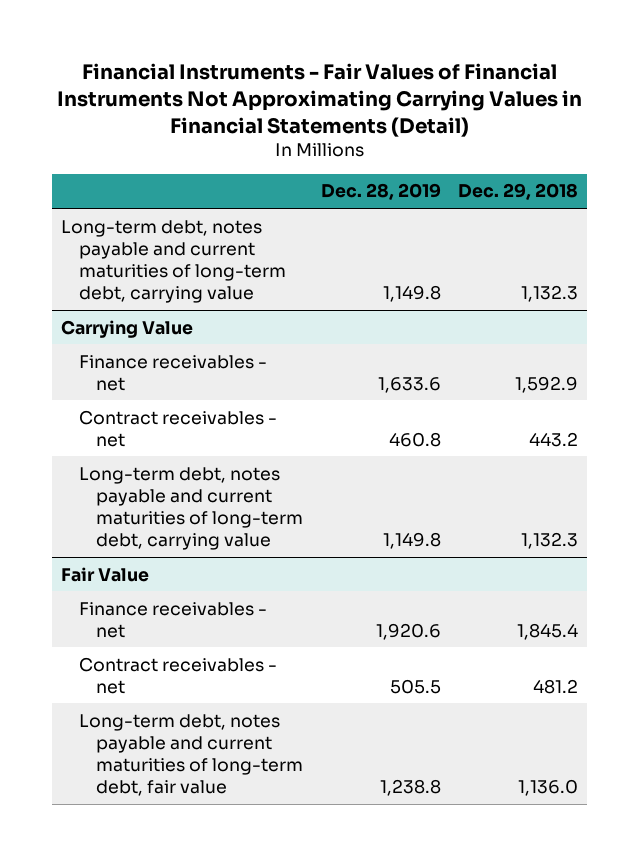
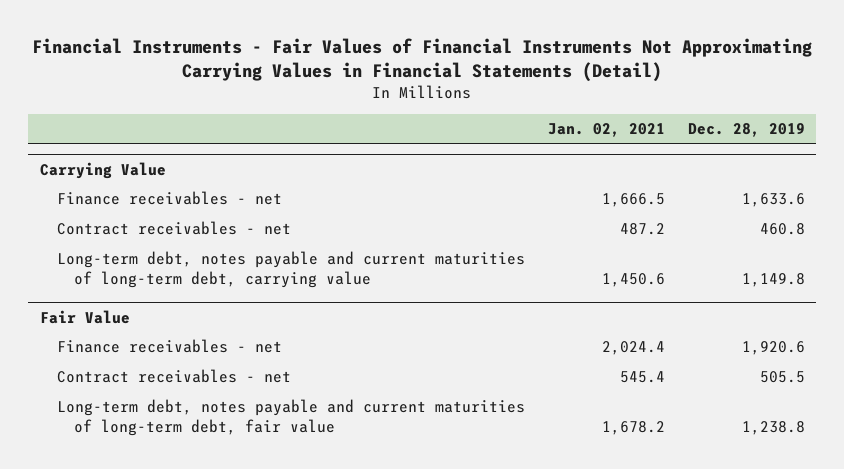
[458,183,579,201] Dec. 29, 2018 -> none
none -> [547,123,665,138] Jan. 02, 2021
[60,219,286,303] Long-term debt, notes payable and current maturities of long-term debt, carrying value -> none

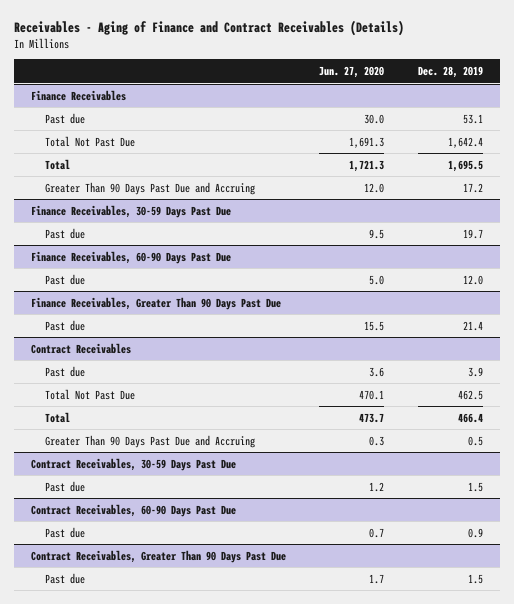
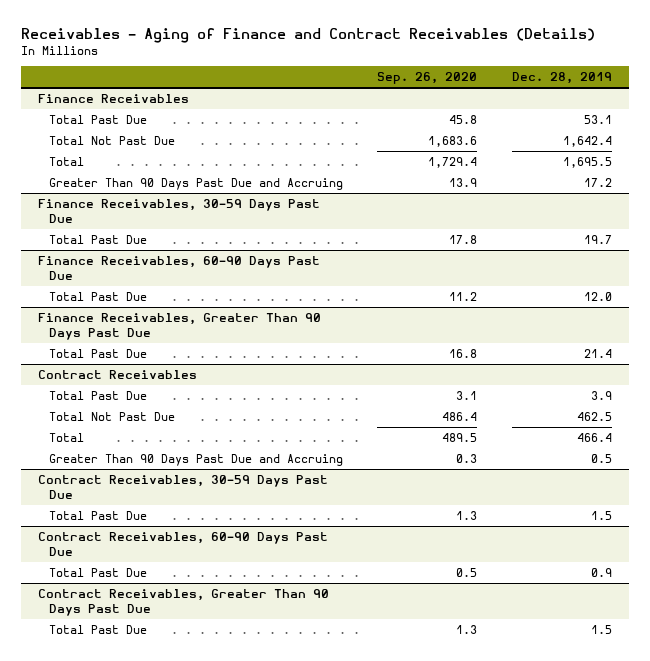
[319,66,385,79] Jun. 27, 2020 -> none
none -> [377,72,478,85] Sep. 26, 2020
[45,112,86,124] Past due -> [48,114,147,124] Total Past Due
[45,227,86,239] Past due -> [48,234,147,244] Total Past Due
[45,273,86,285] Past due -> [48,291,147,301] Total Past Due
[45,319,86,331] Past due -> [48,348,147,358] Total Past Due
[45,365,86,377] Past due -> [48,390,147,400] Total Past Due
[45,480,86,492] Past due -> [48,510,147,520] Total Past Due
[45,526,86,538] Past due -> [48,567,147,577] Total Past Due
[45,572,86,584] Past due -> [48,624,147,634] Total Past Due

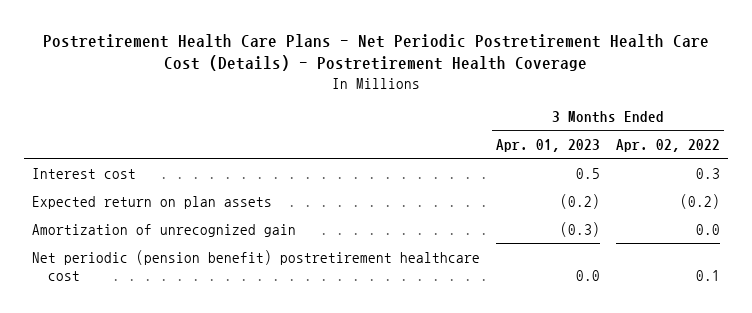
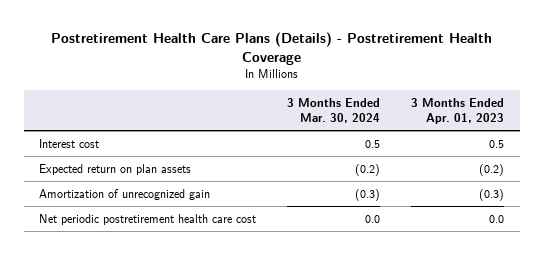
[43,34,710,72] Postretirement Health Care Plans - Net Periodic Postretirement Health Care Cost (Details) - Postretirement Health Coverage -> [50,31,492,65] Postretirement Health Care Plans (Details) - Postretirement Health Coverage
[616,138,721,152] Apr. 02, 2022 -> none
none -> [287,97,381,123] 3 Months Ended Mar. 30, 2024
[31,249,480,281] Net periodic (pension benefit) postretirement healthcare cost -> [39,213,257,225] Net periodic postretirement health care cost

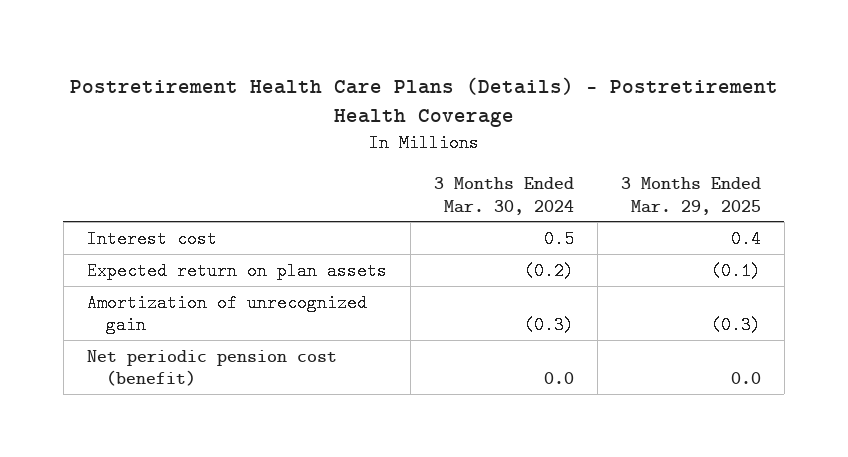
[411,97,505,124] 3 Months Ended Apr. 01, 2023 -> none
none -> [620,176,761,215] 3 Months Ended Mar. 29, 2025
[39,213,257,225] Net periodic postretirement health care cost -> [86,349,337,387] Net periodic pension cost (benefit)

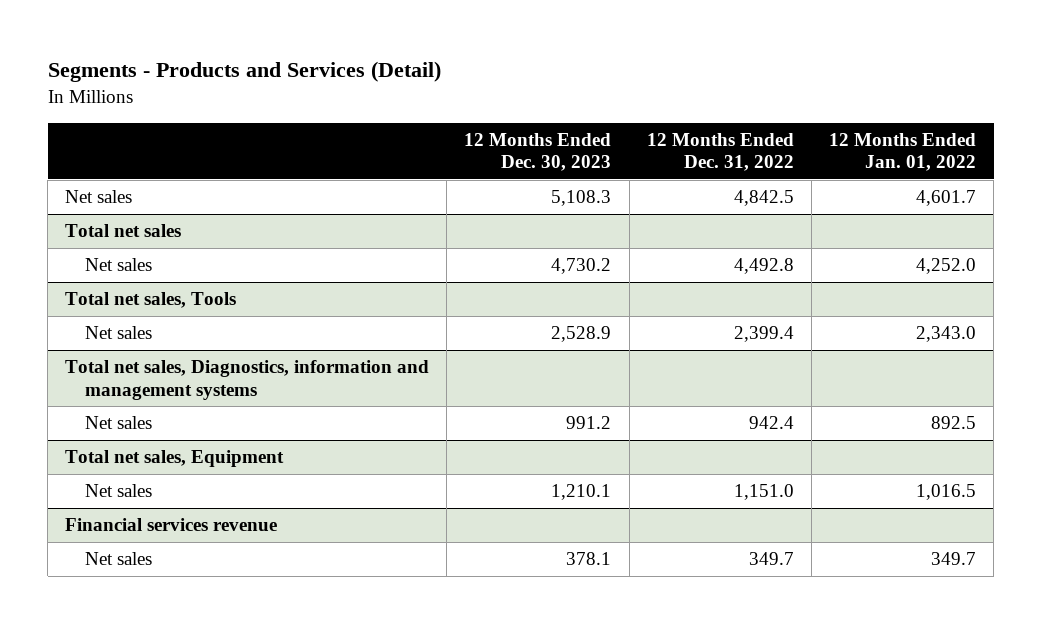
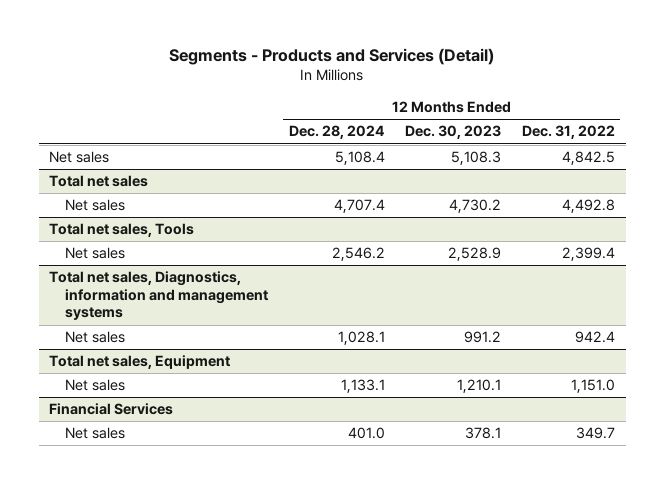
[829,132,977,172] 12 Months Ended Jan. 01, 2022 -> none
none -> [288,125,385,140] Dec. 28, 2024
[65,518,278,532] Financial services revenue -> [49,403,174,416] Financial Services

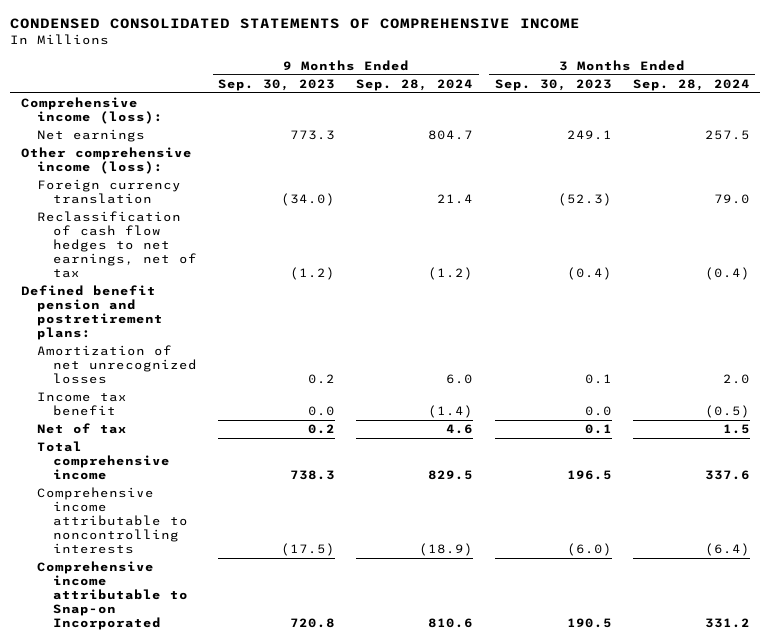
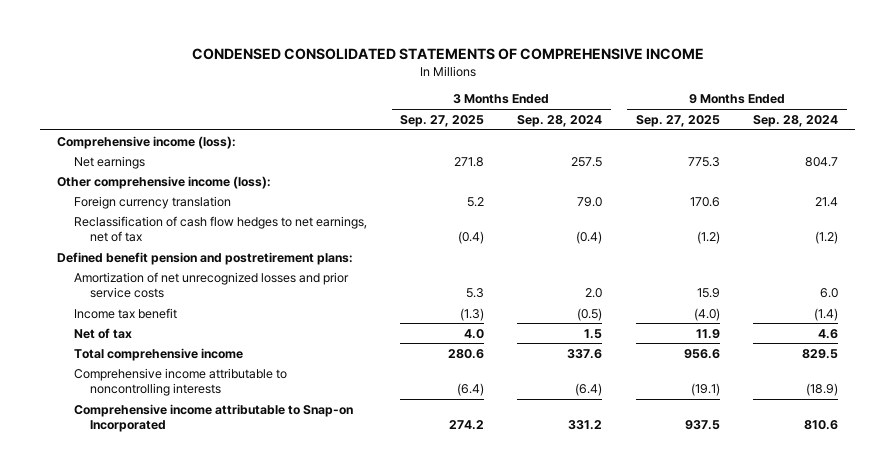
[218,78,336,91] Sep. 30, 2023 -> none
[494,78,612,91] Sep. 30, 2023 -> none
none -> [400,114,485,127] Sep. 27, 2025
none -> [635,114,720,127] Sep. 27, 2025
[36,345,197,385] Amortization of net unrecognized losses -> [73,271,349,298] Amortization of net unrecognized losses and prior service costs

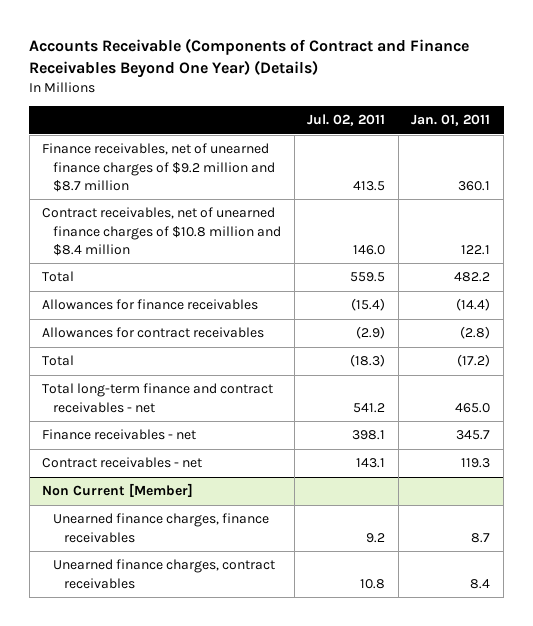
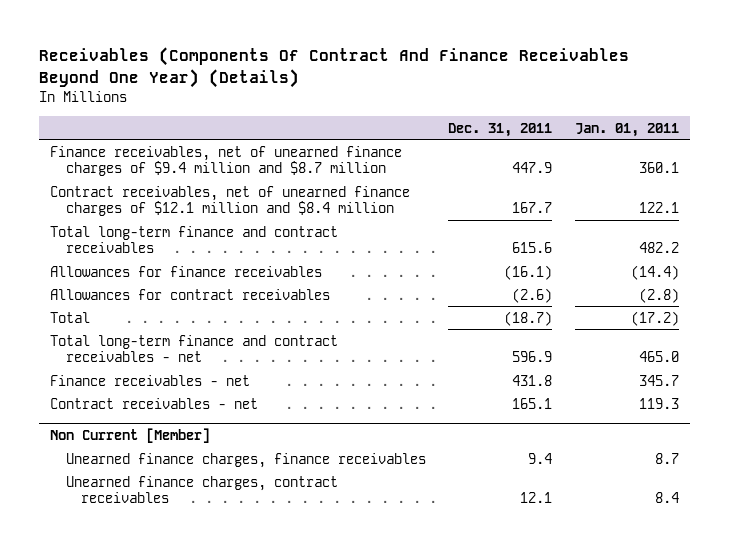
[29,38,470,78] Accounts Receivable (Components of Contract and Finance Receivables Beyond One Year) (Details) -> [39,46,630,88] Receivables (Components Of Contract And Finance Receivables Beyond One Year) (Details)
[307,114,386,127] Jul. 02, 2011 -> none
none -> [448,122,553,137] Dec. 31, 2011
[42,143,276,192] Finance receivables, net of unearned finance charges of $9.2 million and $8.7 million -> [50,145,403,177] Finance receivables, net of unearned finance charges of $9.4 million and $8.7 million
[42,207,282,256] Contract receivables, net of unearned finance charges of $10.8 million and $8.4 million -> [50,185,411,217] Contract receivables, net of unearned finance charges of $12.1 million and $8.4 million
[42,271,75,283] Total -> [50,225,339,254] Total long-term finance and contract receivables

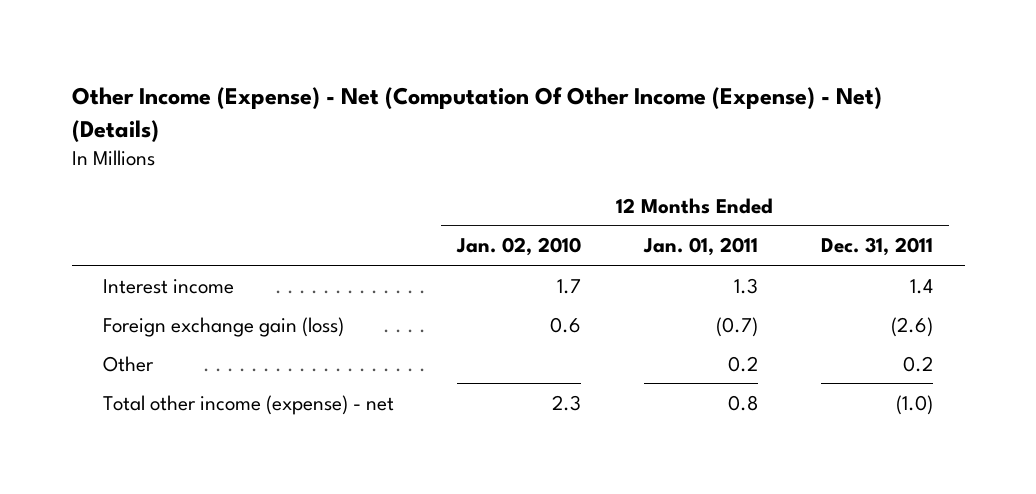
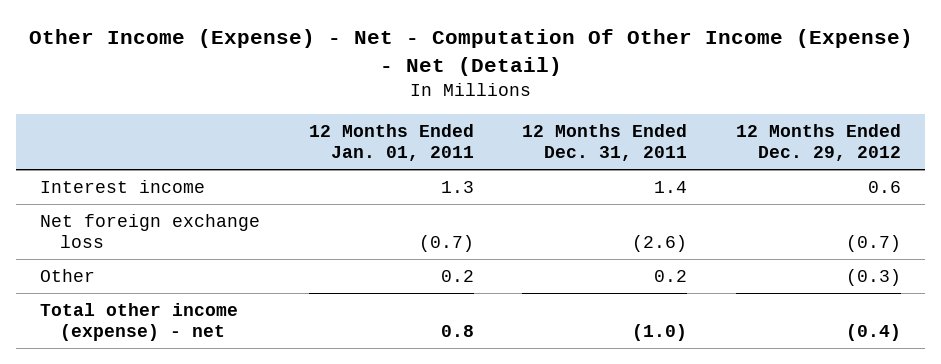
[71,87,882,143] Other Income (Expense) - Net (Computation Of Other Income (Expense) - Net) (Details) -> [28,28,913,76] Other Income (Expense) - Net - Computation Of Other Income (Expense) - Net (Detail)
[456,237,582,257] Jan. 02, 2010 -> none
none -> [736,124,902,162] 12 Months Ended Dec. 29, 2012
[103,316,345,337] Foreign exchange gain (loss) -> [40,213,261,248] Net foreign exchange loss

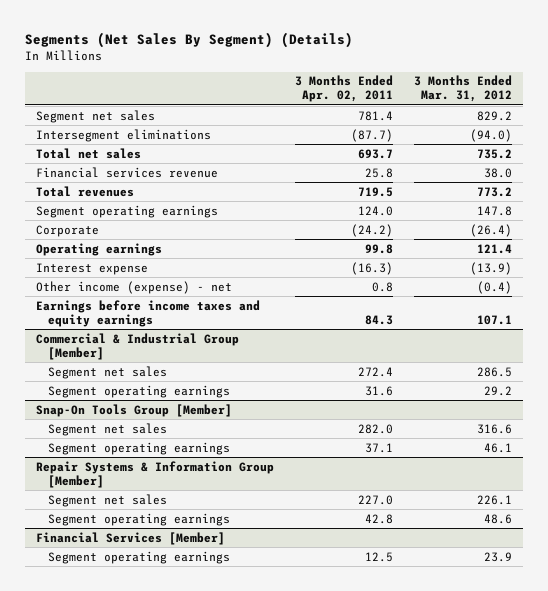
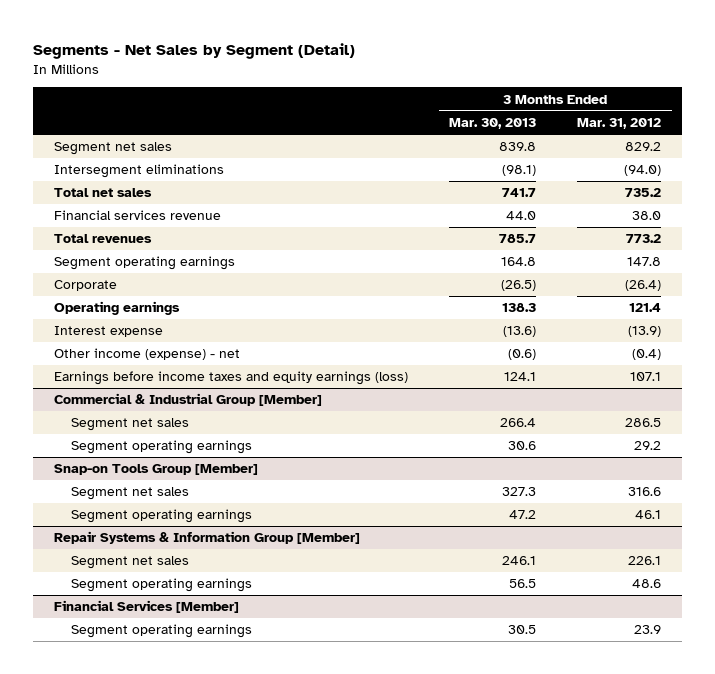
[25,31,354,48] Segments (Net Sales By Segment) (Details) -> [33,42,356,59] Segments - Net Sales by Segment (Detail)
[295,75,394,103] 3 Months Ended Apr. 02, 2011 -> none
none -> [449,118,537,130] Mar. 30, 2013
[35,299,260,327] Earnings before income taxes and equity earnings -> [53,371,408,386] Earnings before income taxes and equity earnings (loss)
[35,403,232,417] Snap-On Tools Group [Member] -> [53,464,258,476] Snap-on Tools Group [Member]

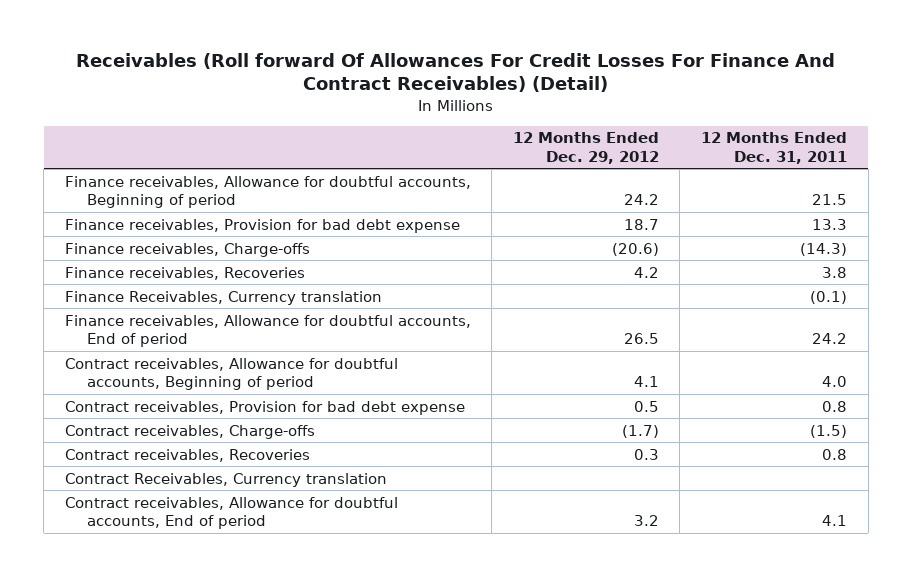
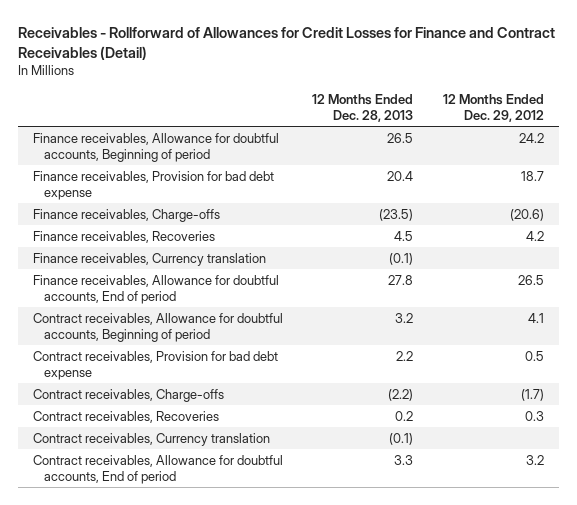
[75,52,835,93] Receivables (Roll forward Of Allowances For Credit Losses For Finance And Contract Receivables) (Detail) -> [18,27,556,60] Receivables - Rollforward of Allowances for Credit Losses for Finance and Contract Receivables (Detail)
[700,132,847,164] 12 Months Ended Dec. 31, 2011 -> none
none -> [312,93,414,122] 12 Months Ended Dec. 28, 2013
[64,290,382,305] Finance Receivables, Currency translation -> [32,252,266,266] Finance receivables, Currency translation
[64,472,387,487] Contract Receivables, Currency translation -> [32,432,270,446] Contract receivables, Currency translation

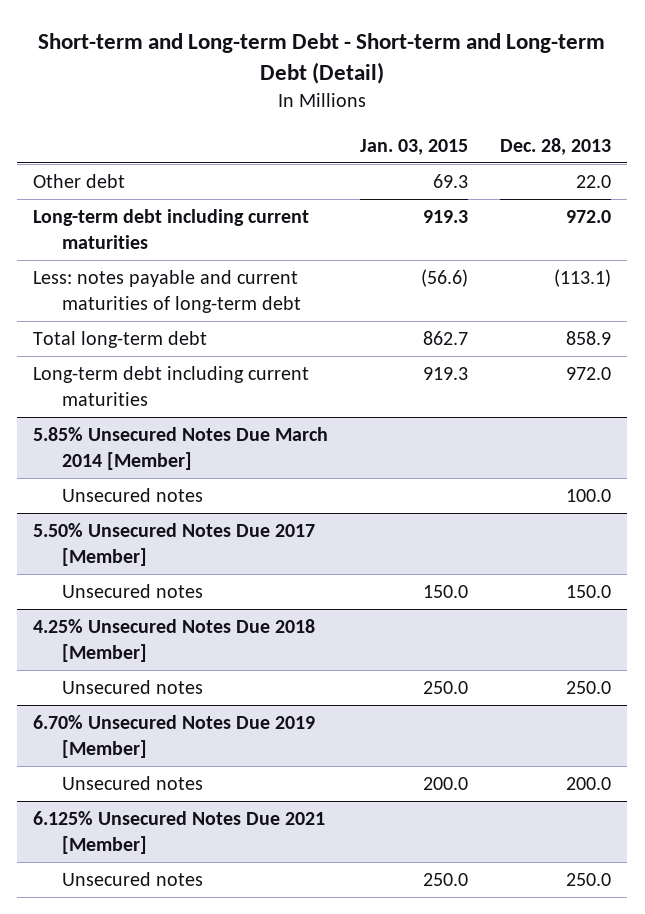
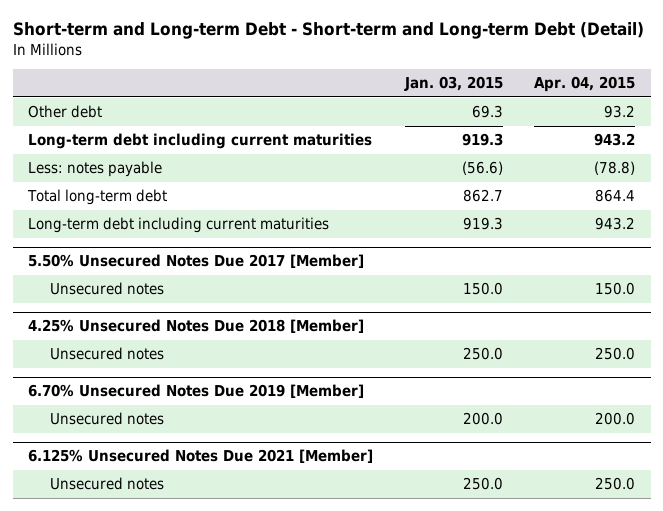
[500,137,612,155] Dec. 28, 2013 -> none
none -> [533,76,635,93] Apr. 04, 2015
[33,270,302,314] Less: notes payable and current maturities of long-term debt -> [28,161,163,178] Less: notes payable
[33,427,329,471] 5.85% Unsecured Notes Due March 2014 [Member] -> none
[62,488,204,503] Unsecured notes -> none

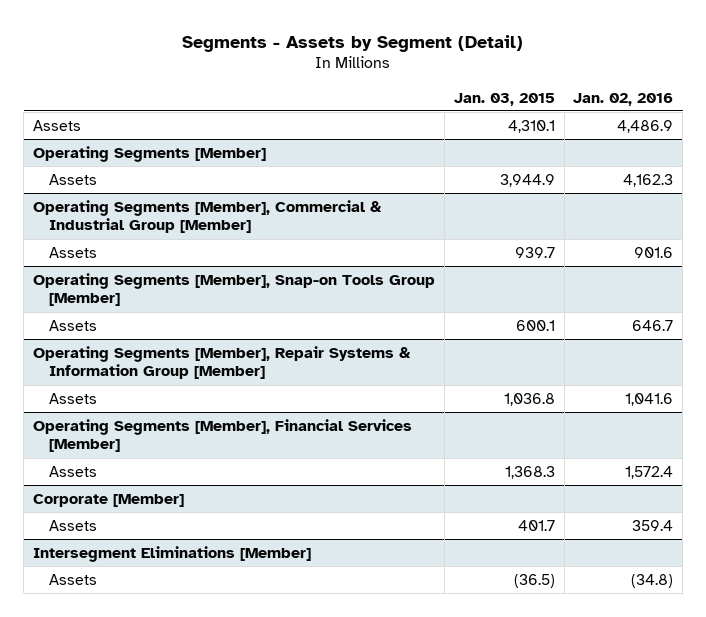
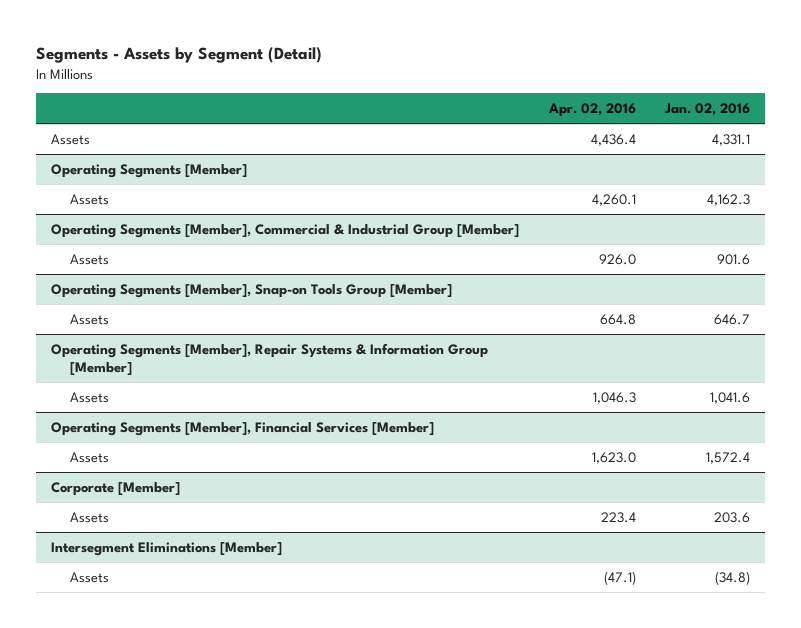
[453,92,555,106] Jan. 03, 2015 -> none
none -> [547,102,636,117] Apr. 02, 2016
[617,119,674,133] 4,486.9 -> [712,133,751,146] 4,331.1
[632,519,674,531] 359.4 -> [714,511,751,523] 203.6

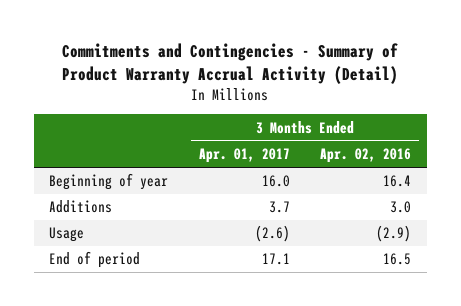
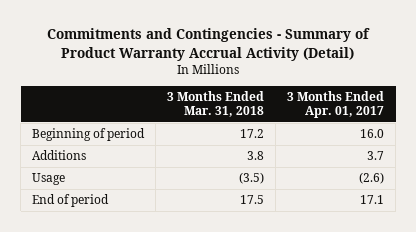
[320,148,412,164] Apr. 02, 2016 -> none
none -> [167,91,265,118] 3 Months Ended Mar. 31, 2018
[49,173,169,191] Beginning of year -> [32,128,146,142] Beginning of period

